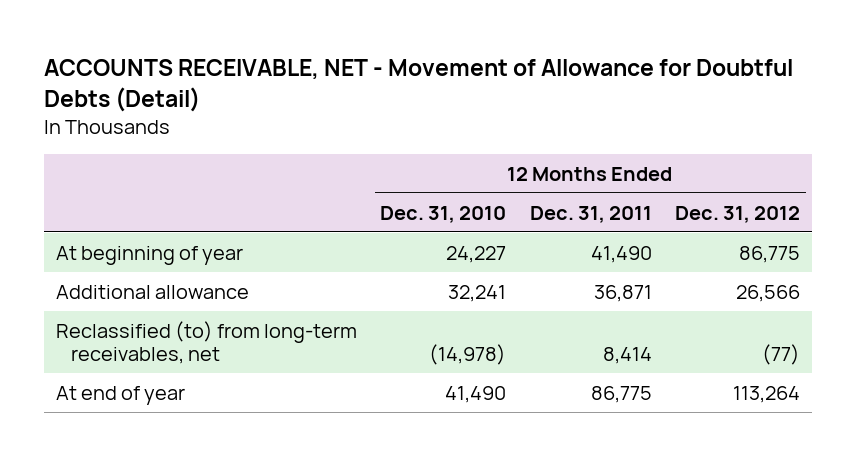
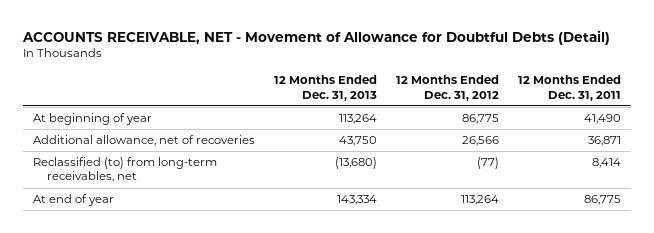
[380,205,507,223] Dec. 31, 2010 -> none
none -> [273,75,377,101] 12 Months Ended Dec. 31, 2013
[56,284,250,299] Additional allowance -> [32,135,255,147] Additional allowance, net of recoveries

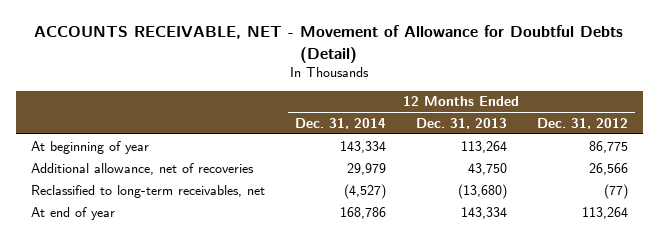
[517,75,621,101] 12 Months Ended Dec. 31, 2011 -> none
none -> [295,117,387,129] Dec. 31, 2014
[32,157,217,183] Reclassified (to) from long-term receivables, net -> [31,184,266,198] Reclassified to long-term receivables, net

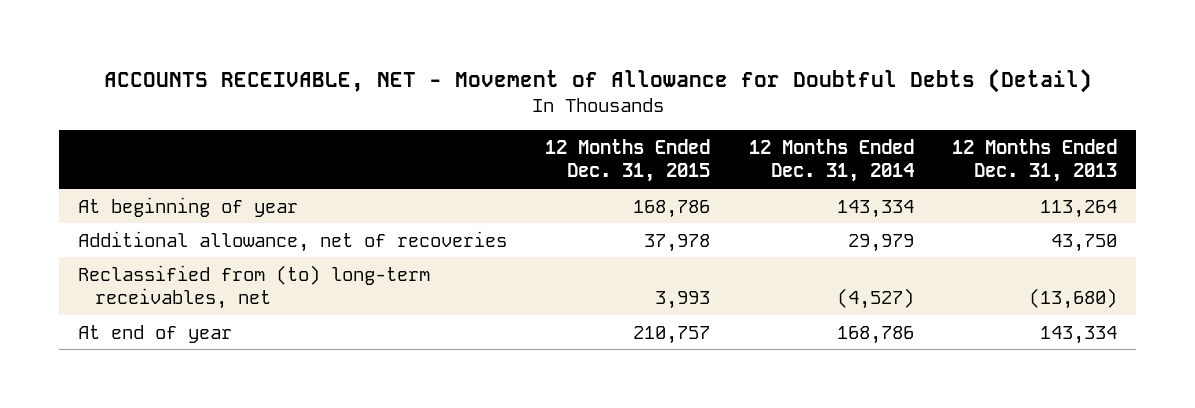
[536,117,628,129] Dec. 31, 2012 -> none
none -> [545,138,711,183] 12 Months Ended Dec. 31, 2015
[31,184,266,198] Reclassified to long-term receivables, net -> [78,264,431,310] Reclassified from (to) long-term receivables, net

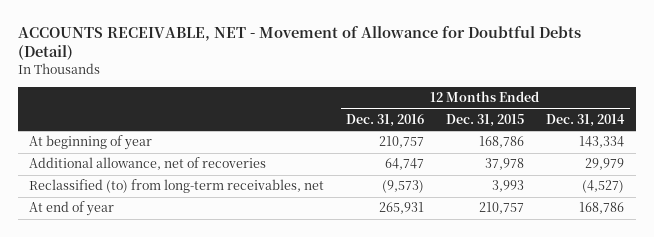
[952,138,1118,183] 12 Months Ended Dec. 31, 2013 -> none
none -> [346,113,425,127] Dec. 31, 2016
[78,264,431,310] Reclassified from (to) long-term receivables, net -> [29,179,325,194] Reclassified (to) from long-term receivables, net

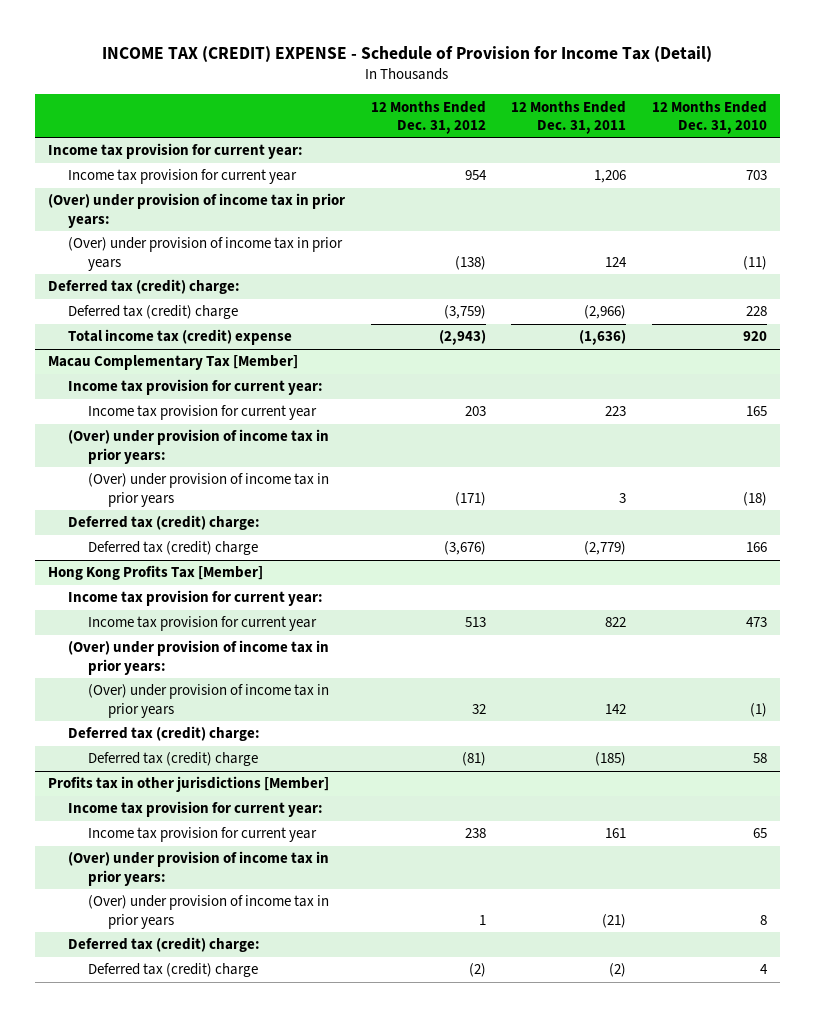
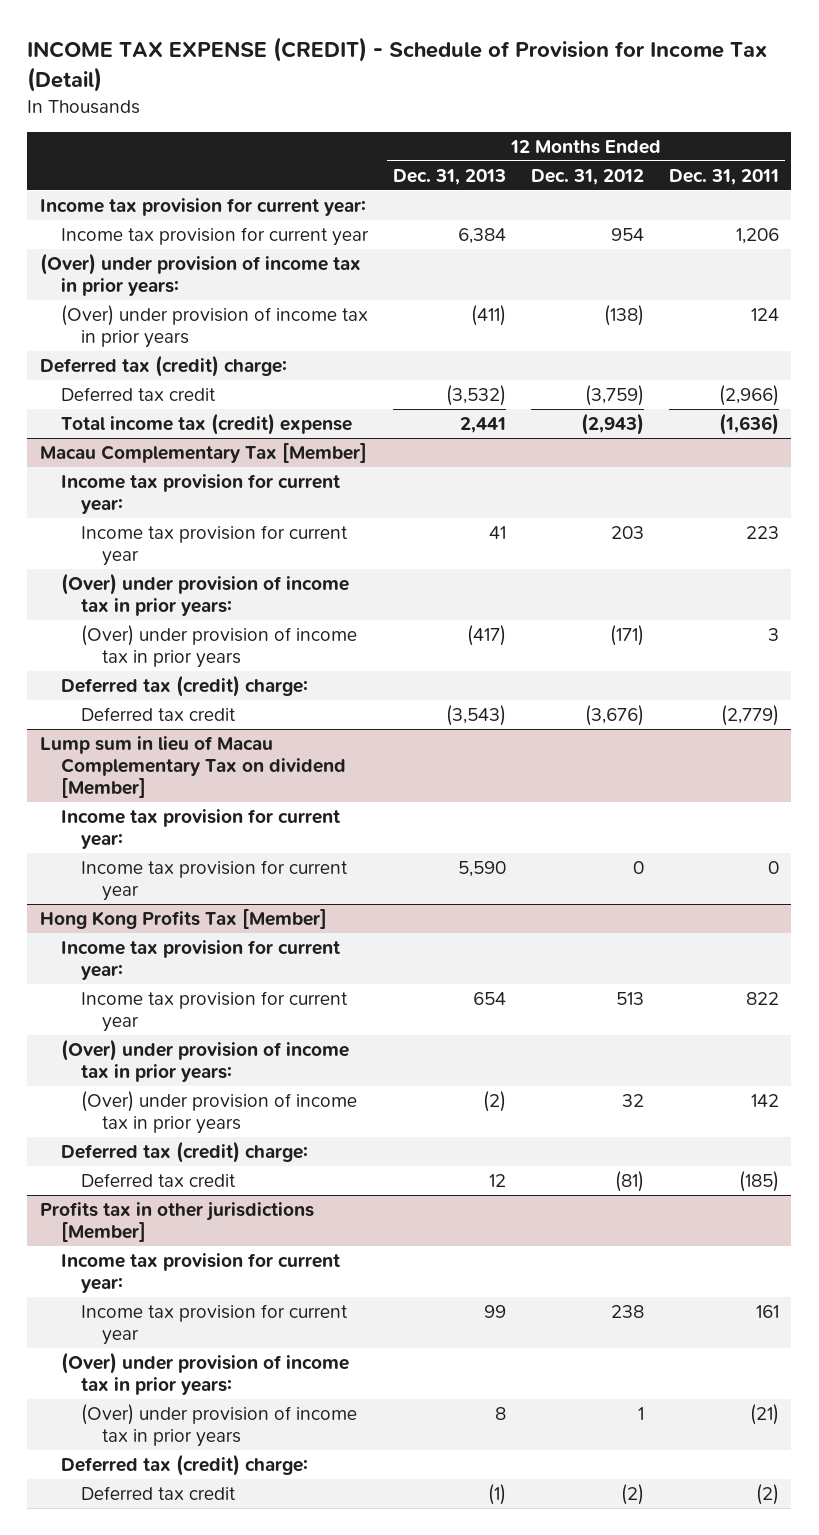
[102,45,713,62] INCOME TAX (CREDIT) EXPENSE - Schedule of Provision for Income Tax (Detail) -> [27,37,768,92] INCOME TAX EXPENSE (CREDIT) - Schedule of Provision for Income Tax (Detail)
[651,100,767,134] 12 Months Ended Dec. 31, 2010 -> none
none -> [392,168,506,185] Dec. 31, 2013
[67,305,238,320] Deferred tax (credit) charge -> [60,387,216,402] Deferred tax credit
[87,541,258,556] Deferred tax (credit) charge -> [81,707,237,722] Deferred tax credit
none -> [39,736,346,799] Lump sum in lieu of Macau Complementary Tax on dividend [Member]
none -> [60,809,340,850] Income tax provision for current year:
none -> [81,860,349,902] Income tax provision for current year
[87,752,258,767] Deferred tax (credit) charge -> [81,1173,237,1188] Deferred tax credit
[87,963,258,978] Deferred tax (credit) charge -> [81,1486,237,1501] Deferred tax credit

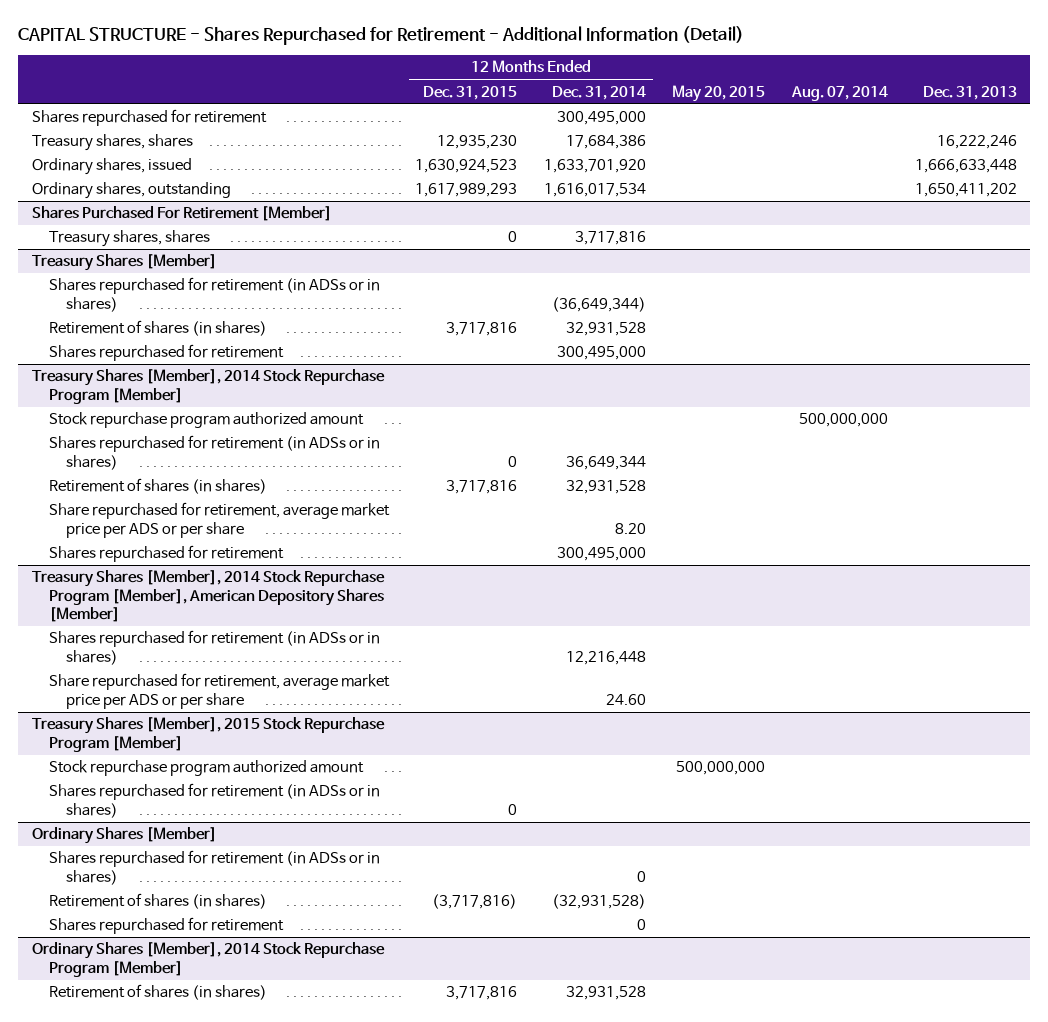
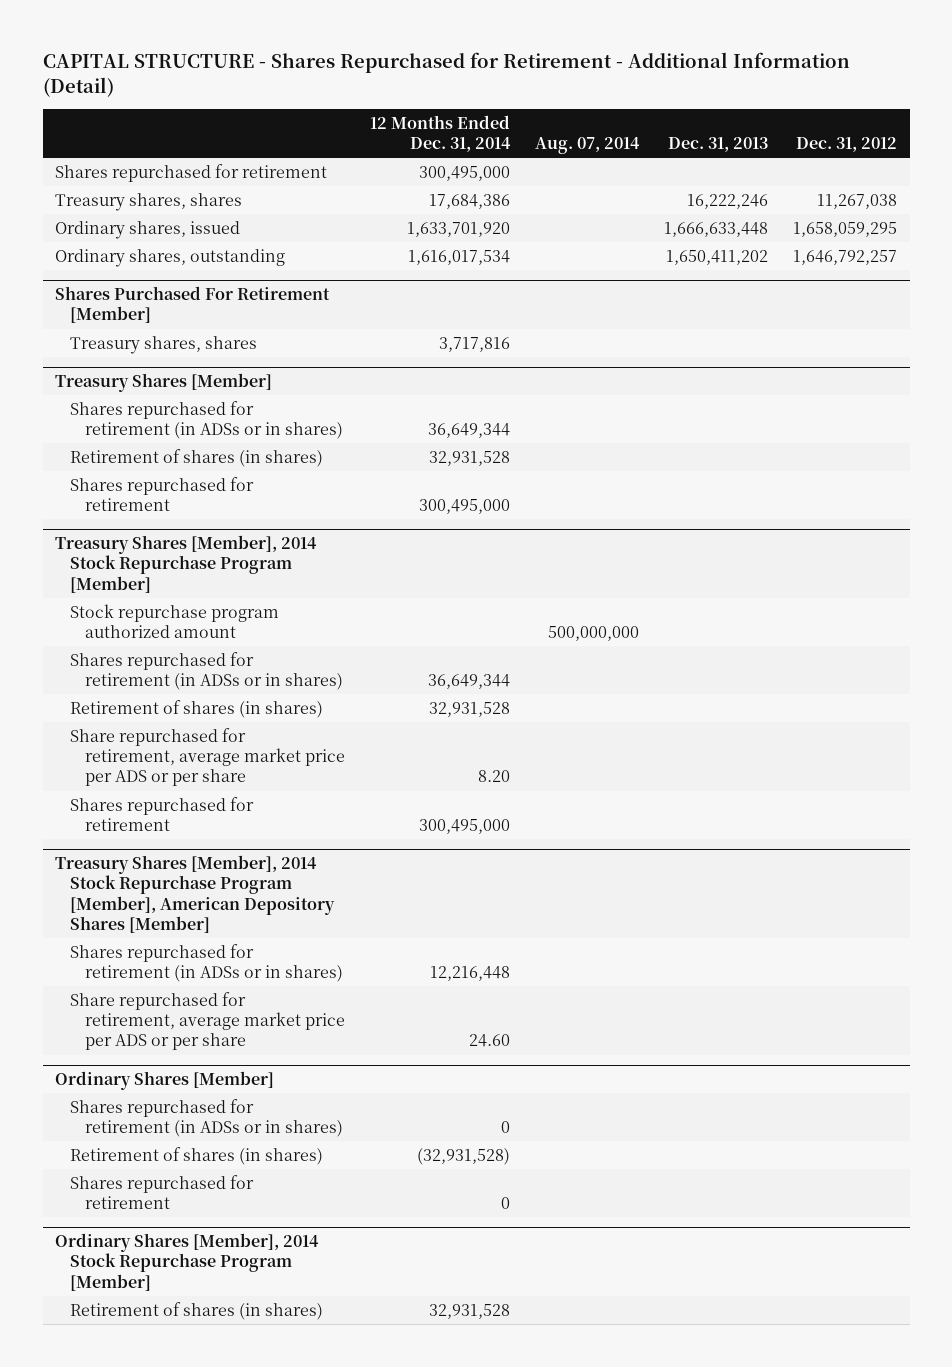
[423,85,518,100] Dec. 31, 2015 -> none
[672,84,766,102] May 20, 2015 -> none
none -> [796,136,898,152] Dec. 31, 2012
[551,296,646,312] (36,649,344) -> [428,423,511,439] 36,649,344
[31,717,385,752] Treasury Shares [Member], 2015 Stock Repurchase Program [Member] -> none
[48,760,364,777] Stock repurchase program authorized amount -> none
[48,783,380,818] Shares repurchased for retirement (in ADSs or in shares) -> none

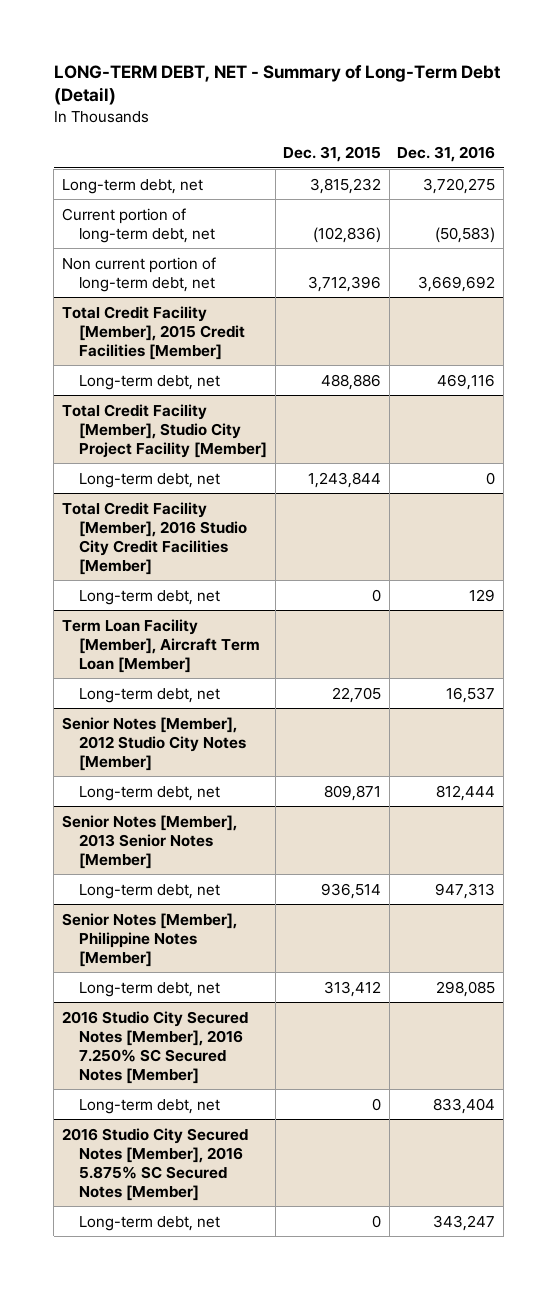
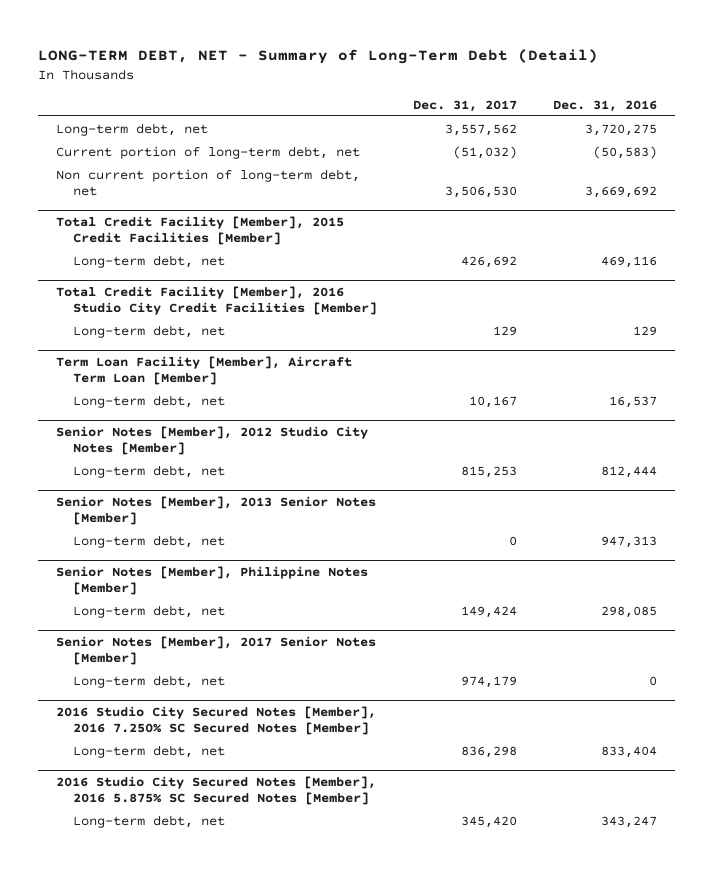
[283,145,382,162] Dec. 31, 2015 -> none
none -> [413,99,518,112] Dec. 31, 2017
[61,403,268,458] Total Credit Facility [Member], Studio City Project Facility [Member] -> none
[79,472,221,488] Long-term debt, net -> none
none -> [55,635,376,666] Senior Notes [Member], 2017 Senior Notes [Member]
none -> [73,674,226,688] Long-term debt, net

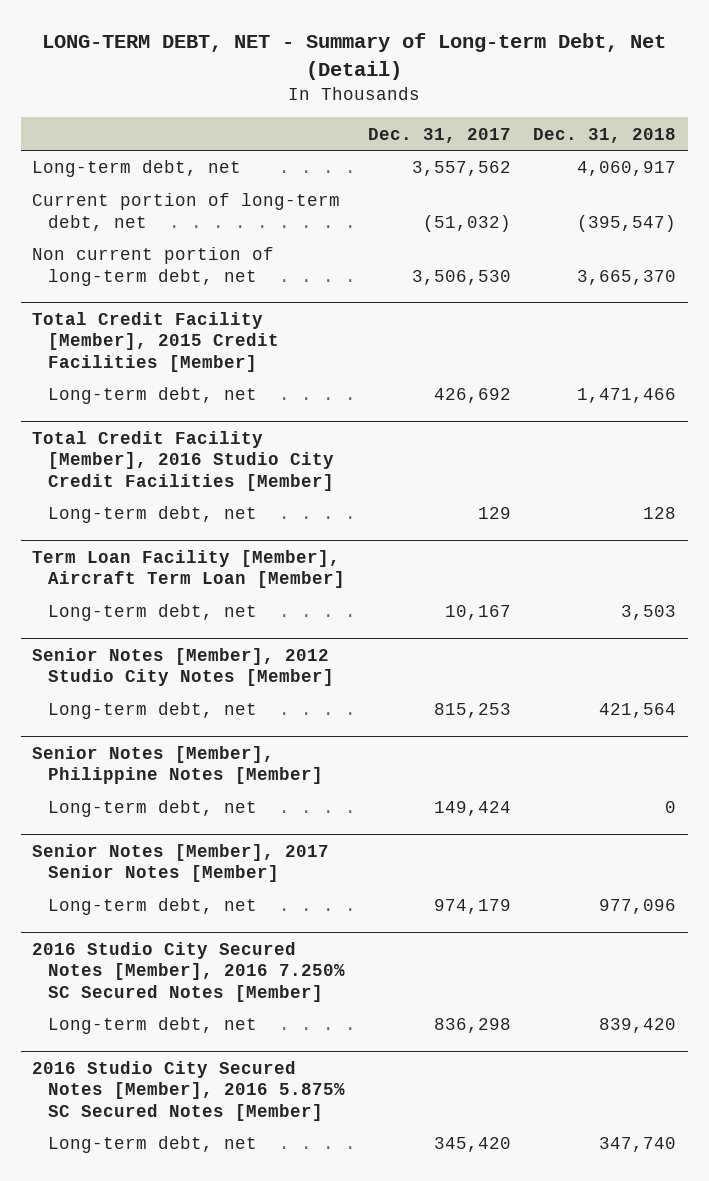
[37,48,598,64] LONG-TERM DEBT, NET - Summary of Long-Term Debt (Detail) -> [42,33,667,80] LONG-TERM DEBT, NET - Summary of Long-term Debt, Net (Detail)
[552,99,657,112] Dec. 31, 2016 -> none
none -> [533,127,677,143] Dec. 31, 2018
[55,495,376,526] Senior Notes [Member], 2013 Senior Notes [Member] -> none
[73,534,226,548] Long-term debt, net -> none

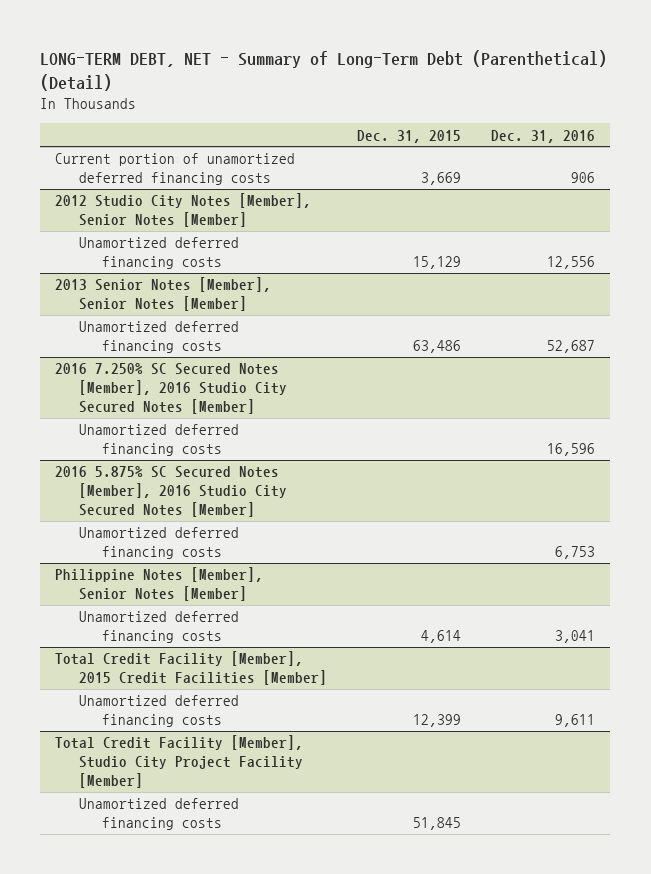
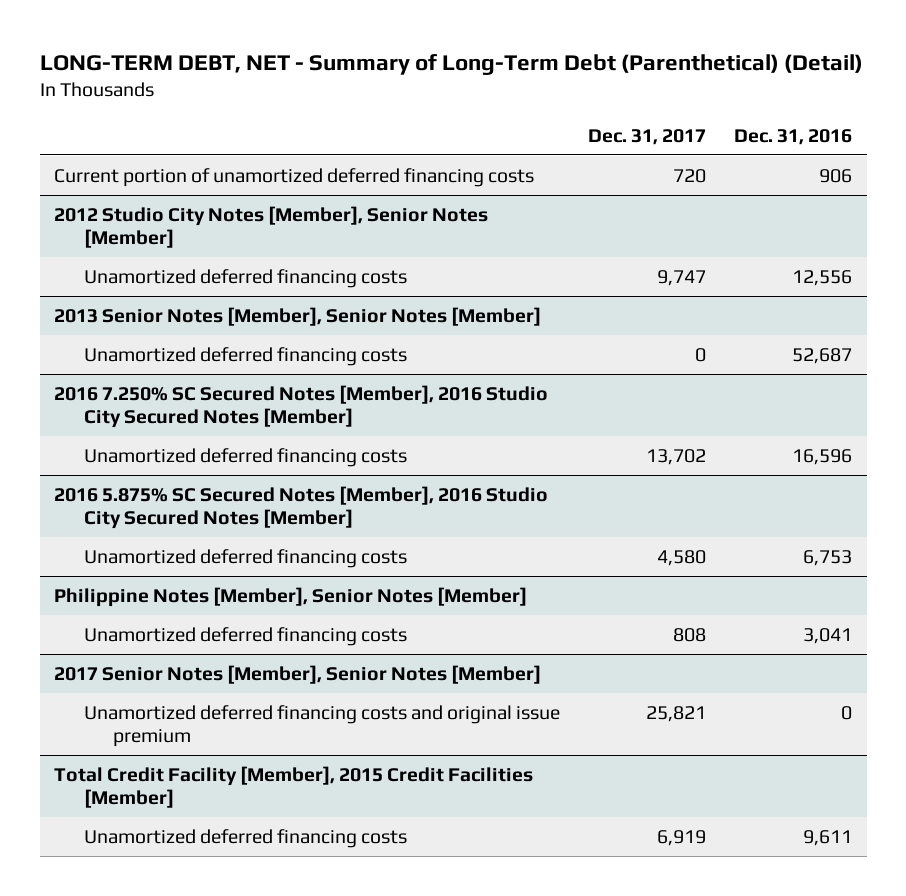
[357,129,462,143] Dec. 31, 2015 -> none
none -> [587,128,706,145] Dec. 31, 2017
none -> [53,664,541,684] 2017 Senior Notes [Member], Senior Notes [Member]
none -> [83,704,560,748] Unamortized deferred financing costs and original issue premium
[55,735,304,789] Total Credit Facility [Member], Studio City Project Facility [Member] -> none
[78,798,239,831] Unamortized deferred financing costs -> none

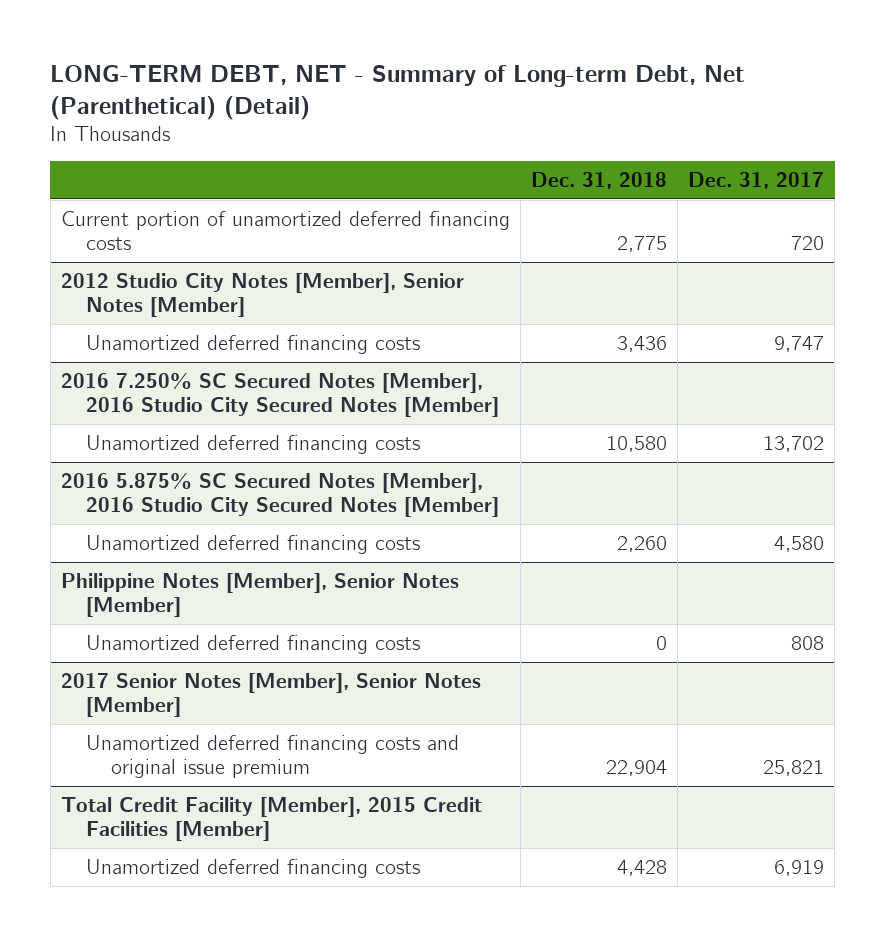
[39,53,863,75] LONG-TERM DEBT, NET - Summary of Long-Term Debt (Parenthetical) (Detail) -> [50,65,746,120] LONG-TERM DEBT, NET - Summary of Long-term Debt, Net (Parenthetical) (Detail)
[734,128,853,145] Dec. 31, 2016 -> none
none -> [531,172,668,190] Dec. 31, 2018
[53,306,541,326] 2013 Senior Notes [Member], Senior Notes [Member] -> none
[83,346,407,366] Unamortized deferred financing costs -> none

